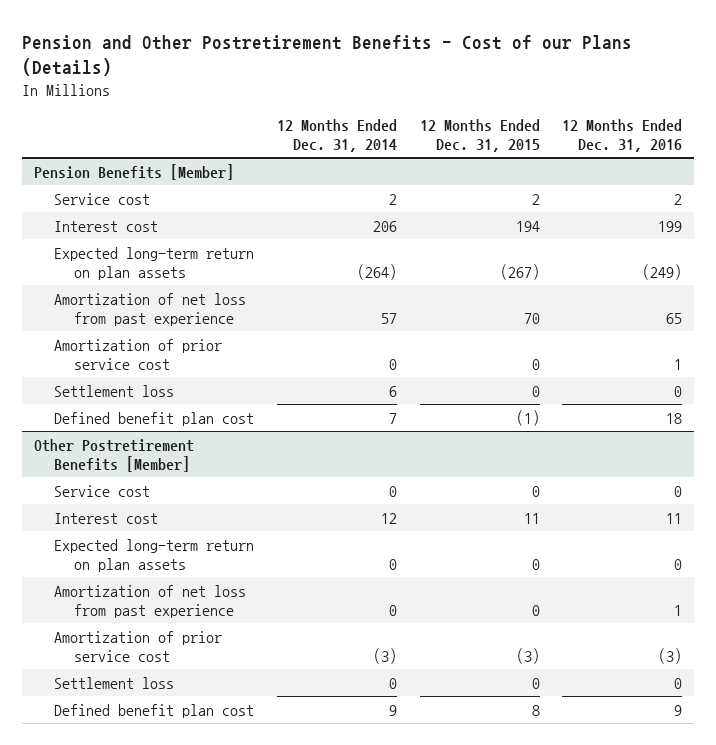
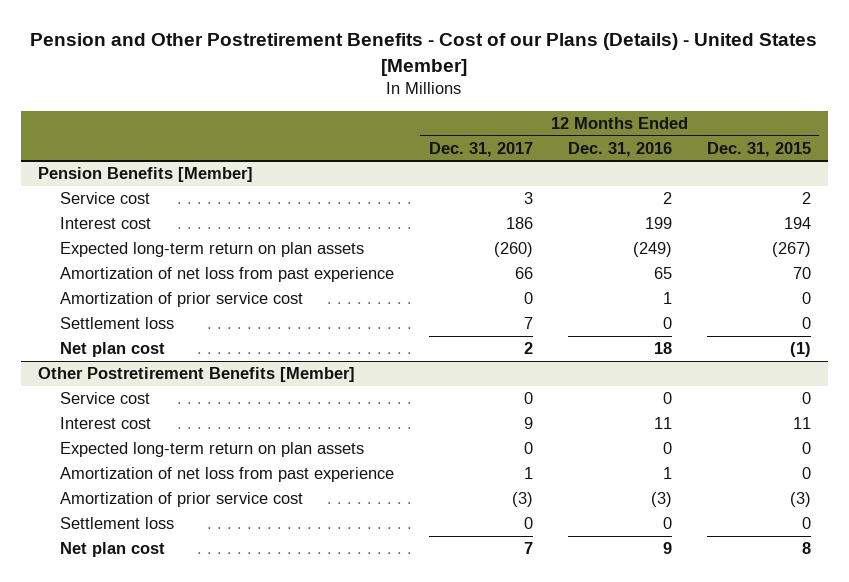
[22,34,633,76] Pension and Other Postretirement Benefits - Cost of our Plans (Details) -> [30,33,818,76] Pension and Other Postretirement Benefits - Cost of our Plans (Details) - United States [Member]
[276,118,397,152] 12 Months Ended Dec. 31, 2014 -> none
none -> [429,141,534,157] Dec. 31, 2017
[54,411,255,426] Defined benefit plan cost -> [60,342,166,358] Net plan cost
[54,703,255,718] Defined benefit plan cost -> [60,542,166,558] Net plan cost

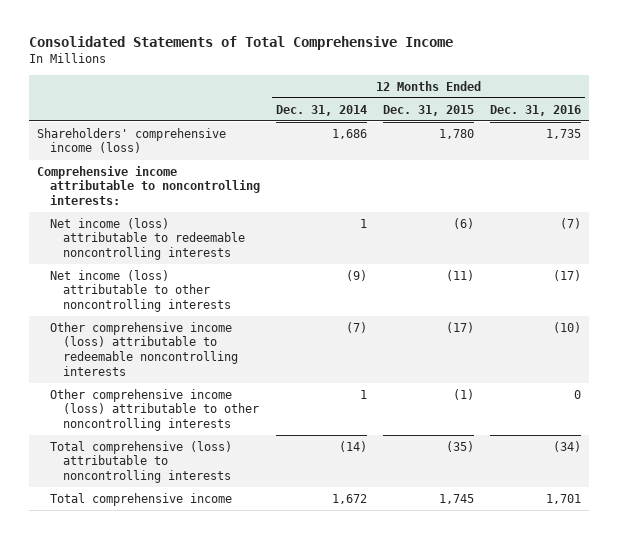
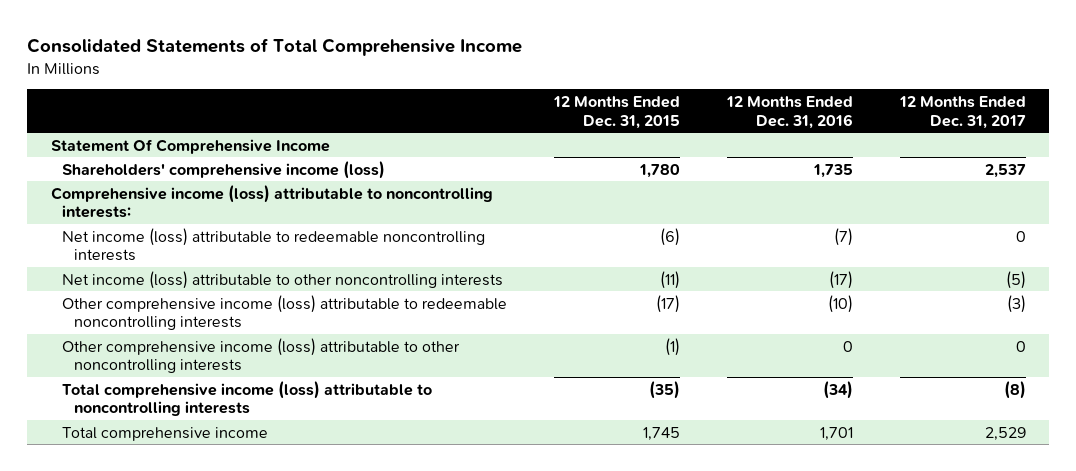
[276,104,368,116] Dec. 31, 2014 -> none
none -> [898,96,1026,129] 12 Months Ended Dec. 31, 2017
none -> [50,138,330,154] Statement Of Comprehensive Income
[36,165,260,206] Comprehensive income attributable to noncontrolling interests: -> [50,184,493,219] Comprehensive income (loss) attributable to noncontrolling interests:
[49,440,232,484] Total comprehensive (loss) attributable to noncontrolling interests -> [62,380,433,417] Total comprehensive income (loss) attributable to noncontrolling interests

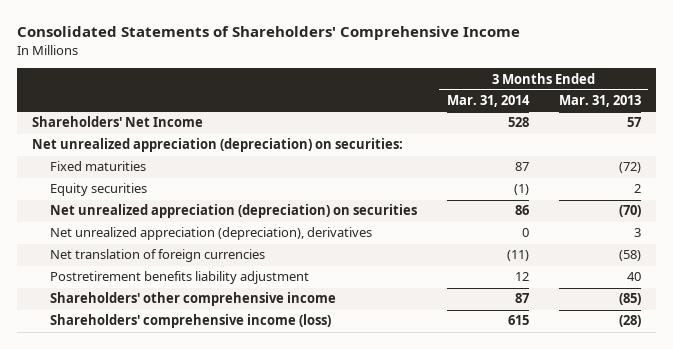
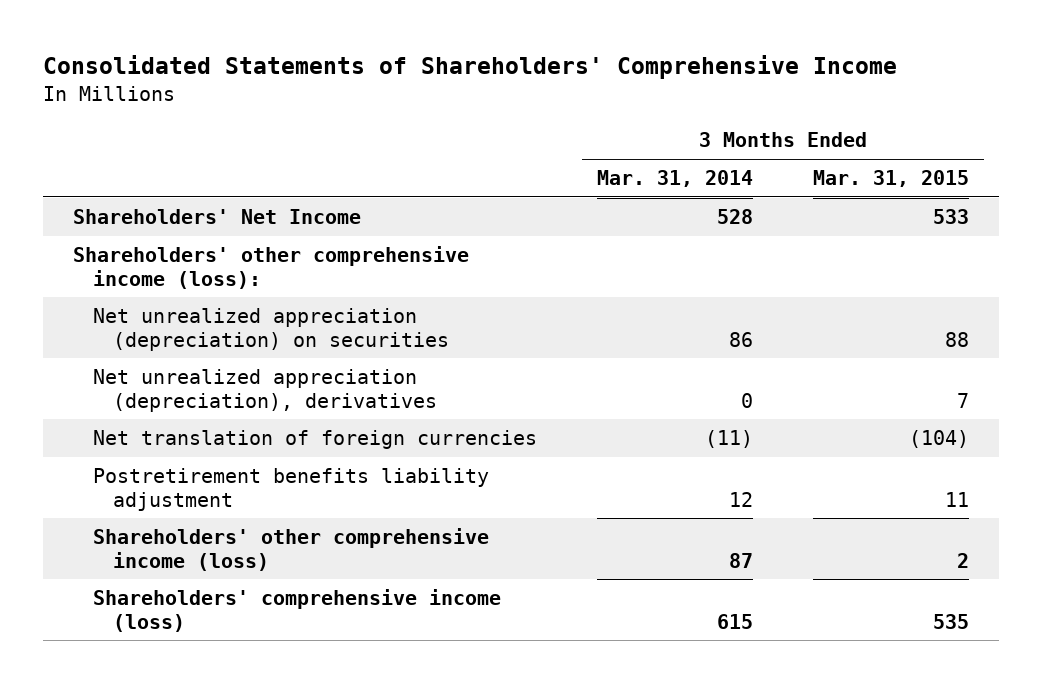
[558,95,641,108] Mar. 31, 2013 -> none
none -> [812,170,969,188] Mar. 31, 2015
[32,138,404,153] Net unrealized appreciation (depreciation) on securities: -> none
[49,161,146,172] Fixed maturities -> none
[49,183,147,197] Equity securities -> none
none -> [72,246,469,289] Shareholders' other comprehensive income (loss):
[49,292,336,307] Shareholders' other comprehensive income -> [92,528,489,571] Shareholders' other comprehensive income (loss)

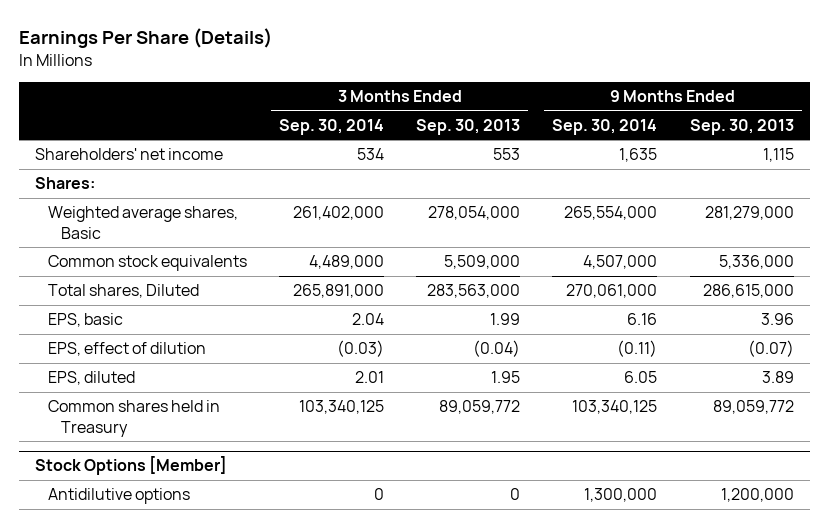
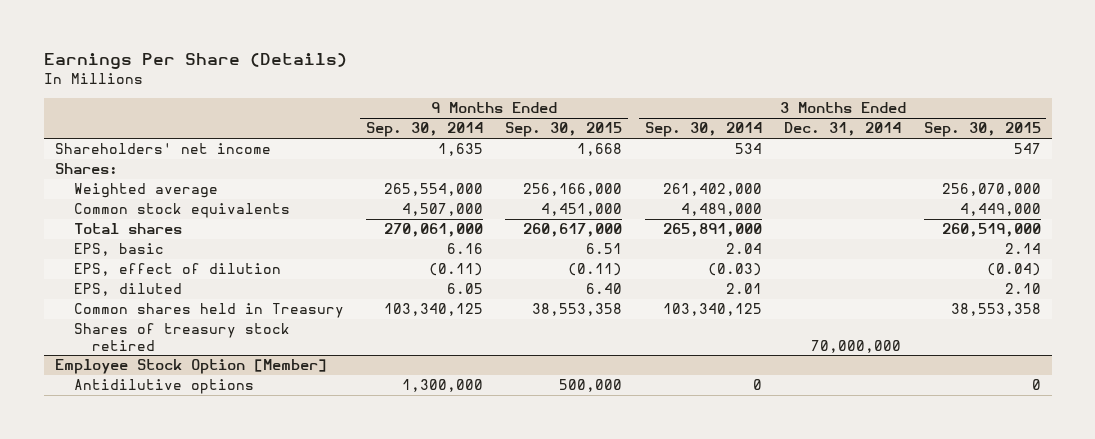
[416,118,521,135] Sep. 30, 2013 -> none
[689,118,794,135] Sep. 30, 2013 -> none
none -> [505,122,623,138] Sep. 30, 2015
none -> [784,122,902,137] Dec. 31, 2014
none -> [923,122,1041,138] Sep. 30, 2015
[48,206,239,239] Weighted average shares, Basic -> [73,183,218,199] Weighted average
[48,284,200,299] Total shares, Diluted -> [73,223,182,235] Total shares
none -> [73,323,290,351] Shares of treasury stock retired
[35,456,228,476] Stock Options [Member] -> [54,359,327,375] Employee Stock Option [Member]

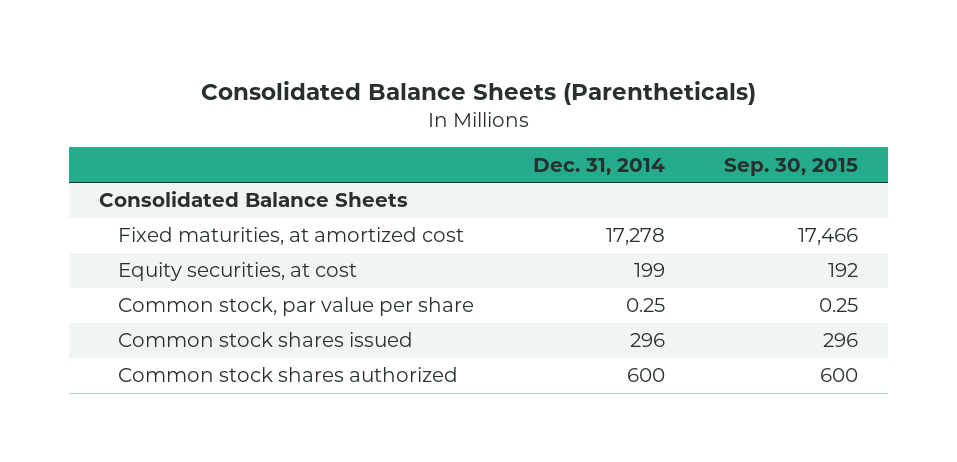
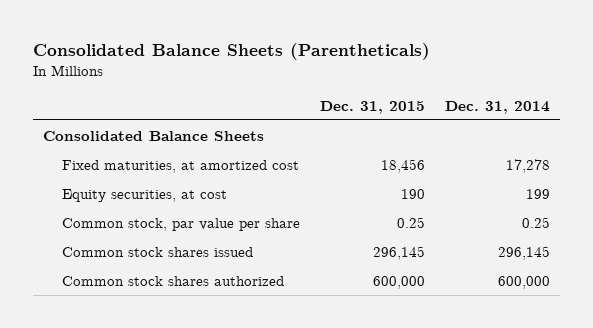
[724,157,859,176] Sep. 30, 2015 -> none
none -> [319,100,425,114] Dec. 31, 2015
[630,333,666,348] 296 -> [498,245,551,260] 296,145
[627,368,666,383] 600 -> [498,275,551,289] 600,000

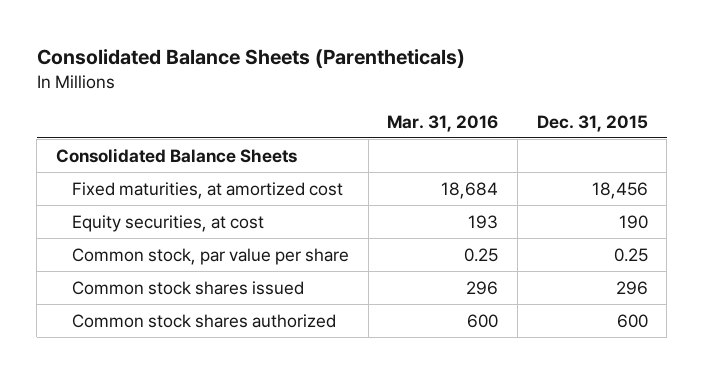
[445,100,551,114] Dec. 31, 2014 -> none
none -> [387,114,499,132] Mar. 31, 2016
[372,245,425,260] 296,145 -> [615,280,648,295] 296
[372,275,425,289] 600,000 -> [616,313,648,328] 600

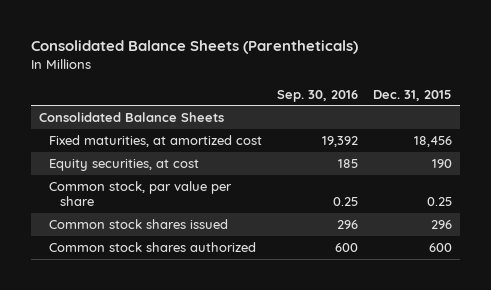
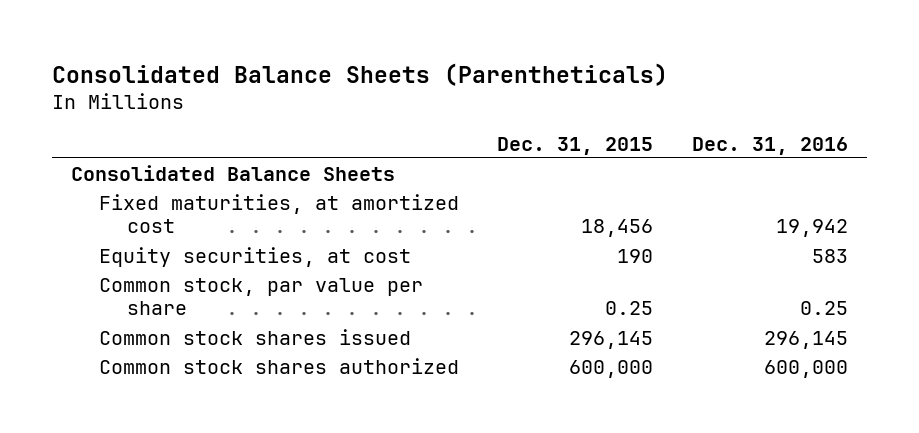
[277,89,359,102] Sep. 30, 2016 -> none
none -> [691,136,848,155] Dec. 31, 2016
[431,220,453,230] 296 -> [569,330,654,349] 296,145
[429,243,453,253] 600 -> [569,359,654,378] 600,000

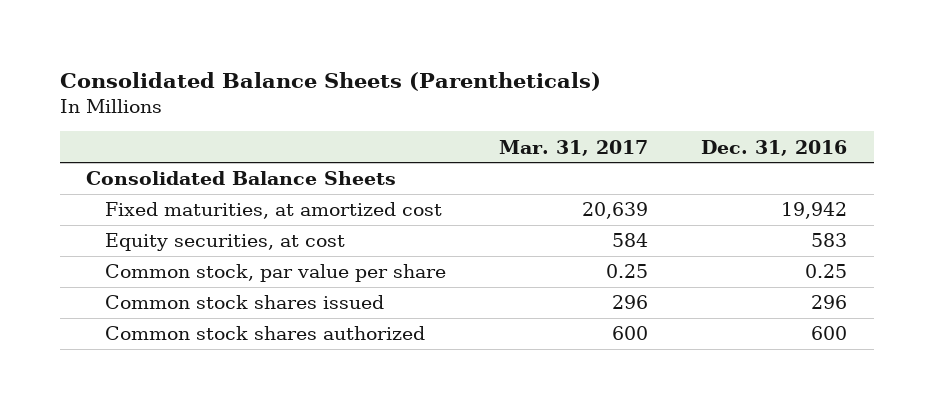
[497,136,654,155] Dec. 31, 2015 -> none
none -> [499,139,649,156] Mar. 31, 2017
[763,330,848,349] 296,145 -> [811,295,848,310] 296
[763,359,848,378] 600,000 -> [811,326,848,341] 600

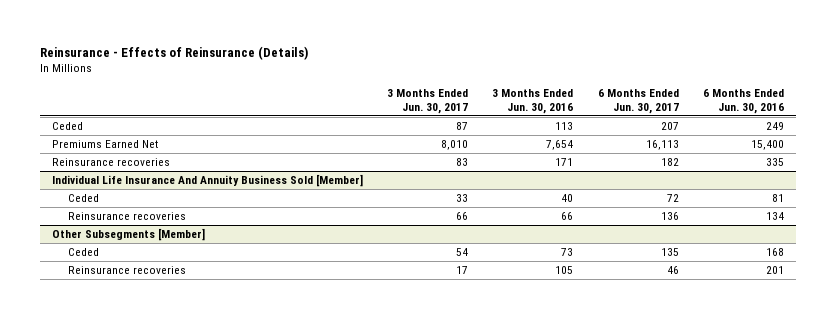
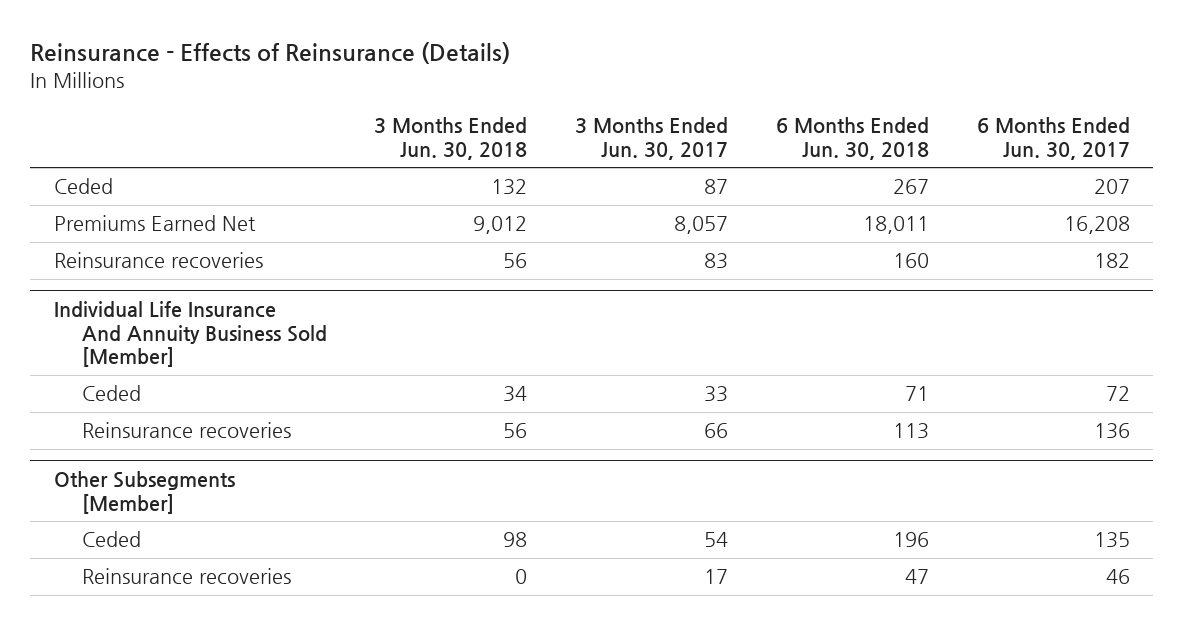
[492,88,574,114] 3 Months Ended Jun. 30, 2016 -> none
[702,88,784,114] 6 Months Ended Jun. 30, 2016 -> none
none -> [374,117,528,160] 3 Months Ended Jun. 30, 2018
none -> [775,117,929,160] 6 Months Ended Jun. 30, 2018
[440,140,468,151] 8,010 -> [674,216,729,235] 8,057
[645,140,679,151] 16,113 -> [1063,216,1130,235] 16,208

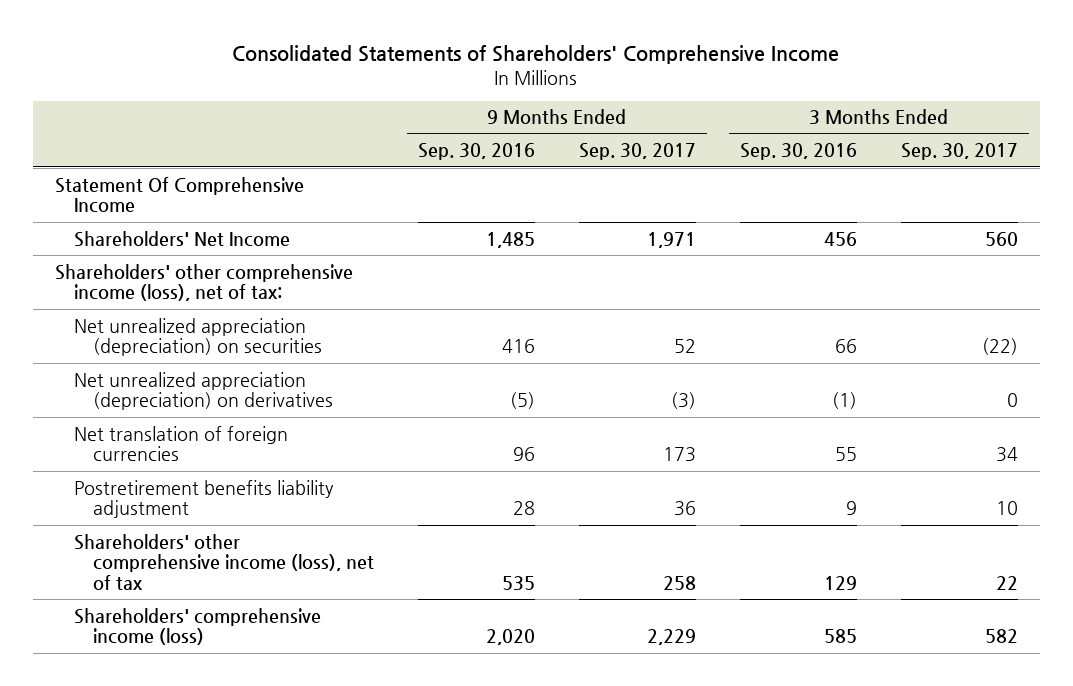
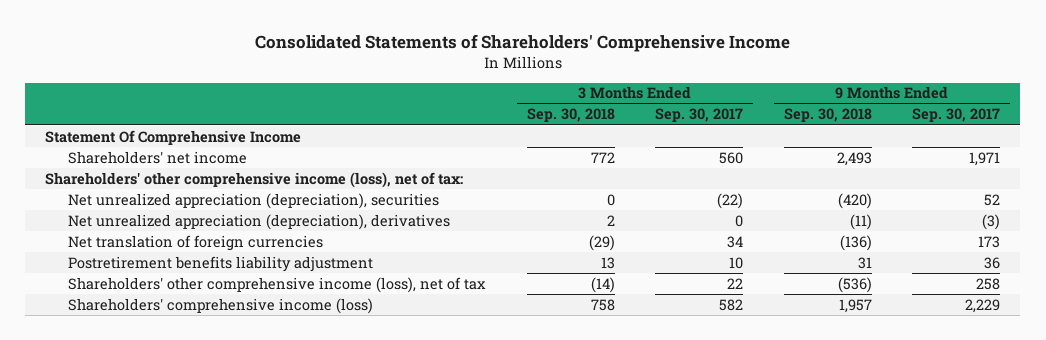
[418,143,536,161] Sep. 30, 2016 -> none
[740,143,858,161] Sep. 30, 2016 -> none
none -> [526,108,615,123] Sep. 30, 2018
none -> [783,108,872,123] Sep. 30, 2018
[74,230,291,247] Shareholders' Net Income -> [68,150,248,164] Shareholders' net income
[74,317,323,357] Net unrealized appreciation (depreciation) on securities -> [68,192,440,209] Net unrealized appreciation (depreciation), securities
[74,371,334,411] Net unrealized appreciation (depreciation) on derivatives -> [68,213,451,230] Net unrealized appreciation (depreciation), derivatives

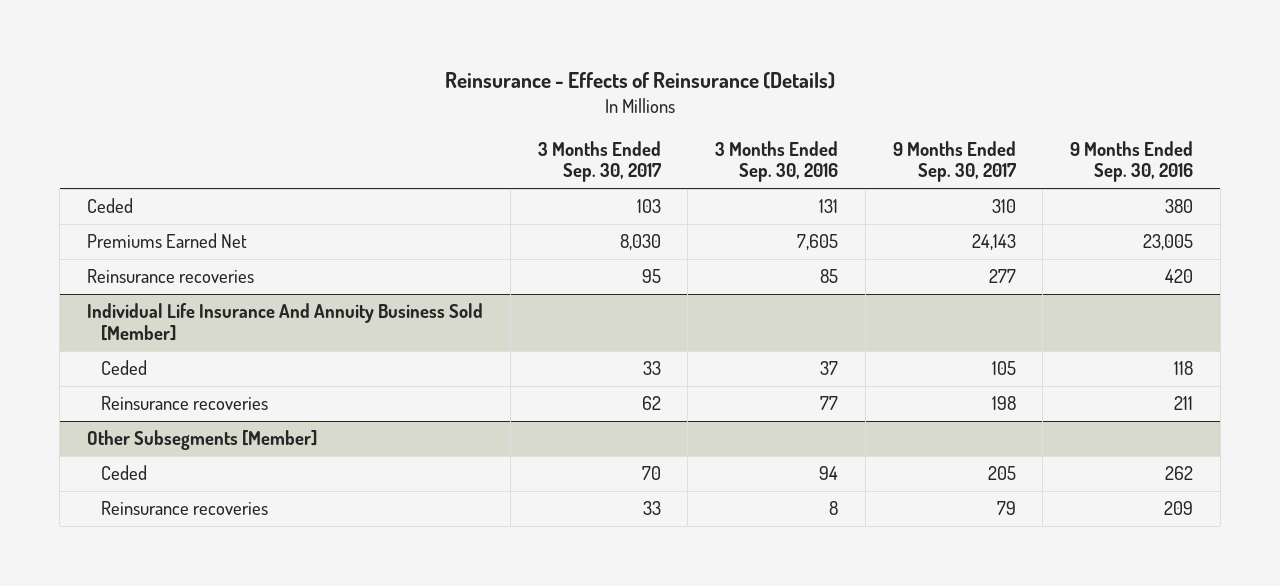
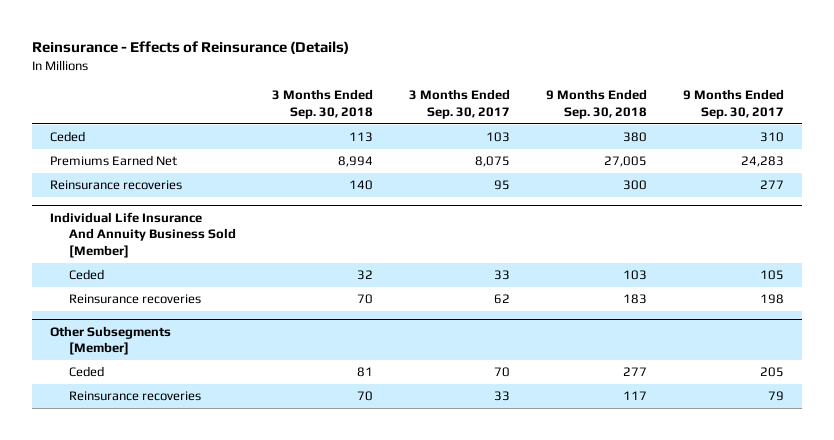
[715,140,839,183] 3 Months Ended Sep. 30, 2016 -> none
[1070,140,1194,183] 9 Months Ended Sep. 30, 2016 -> none
none -> [271,89,373,119] 3 Months Ended Sep. 30, 2018
none -> [545,89,647,119] 9 Months Ended Sep. 30, 2018
[619,234,661,251] 8,030 -> [474,156,510,168] 8,075
[971,234,1016,251] 24,143 -> [741,156,785,168] 24,283

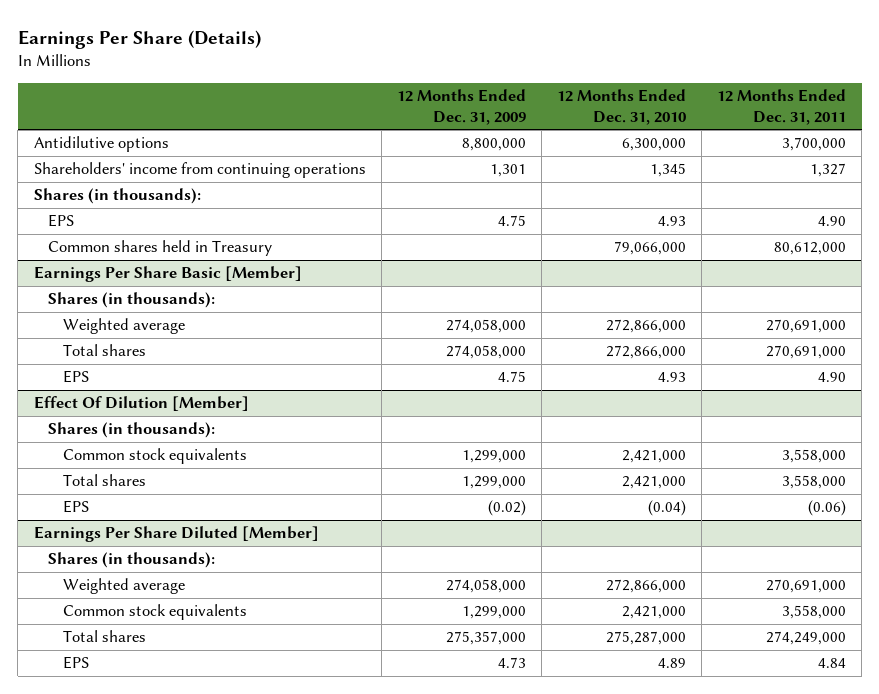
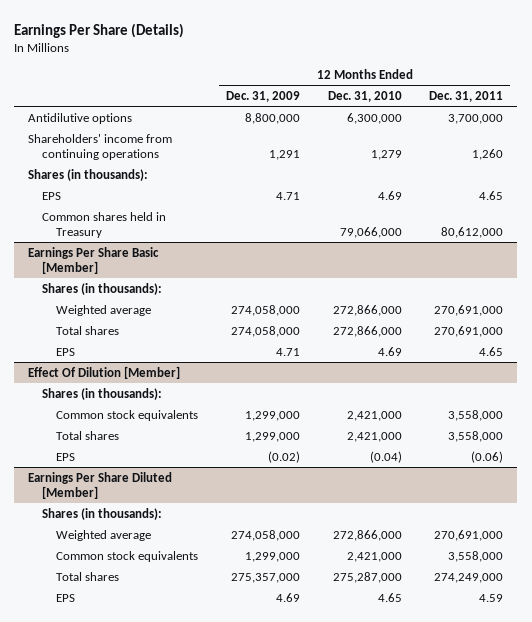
[489,164,526,178] 1,301 -> [268,149,300,160] 1,291
[649,163,686,178] 1,345 -> [370,149,402,160] 1,279
[809,163,846,178] 1,327 -> [472,148,504,160] 1,260
[497,215,526,227] 4.75 -> [275,191,300,200] 4.71
[657,216,686,227] 4.93 -> [377,190,402,200] 4.69
[817,216,846,227] 4.90 -> [479,190,504,200] 4.65
[497,371,526,383] 4.75 -> [275,347,300,356] 4.71
[657,372,686,383] 4.93 -> [377,346,402,356] 4.69
[817,372,846,383] 4.90 -> [479,346,504,356] 4.65
[497,657,526,669] 4.73 -> [275,592,300,602] 4.69
[657,658,686,669] 4.89 -> [377,592,402,602] 4.65
[817,658,846,669] 4.84 -> [479,593,504,602] 4.59

